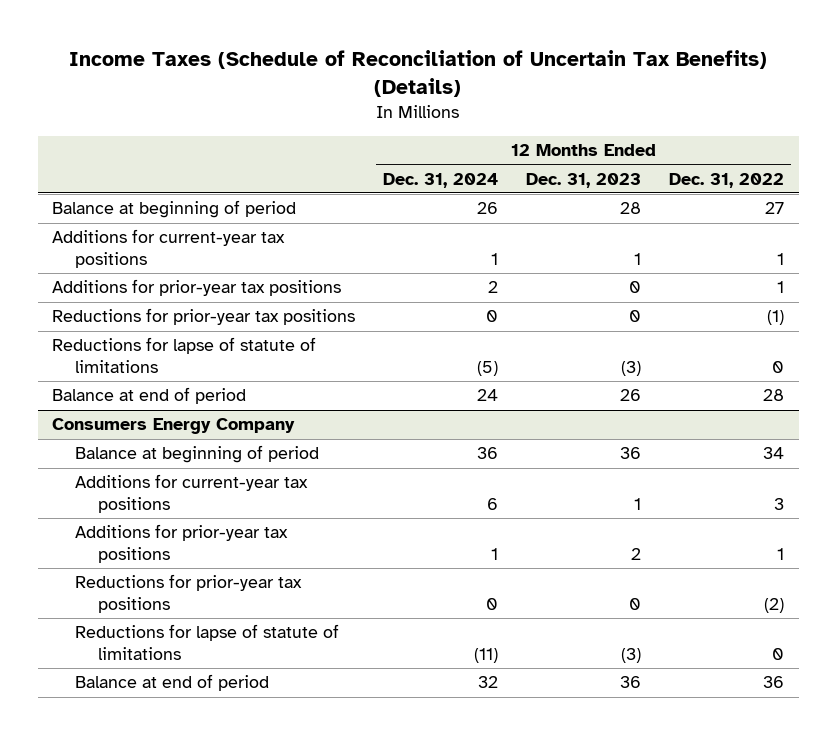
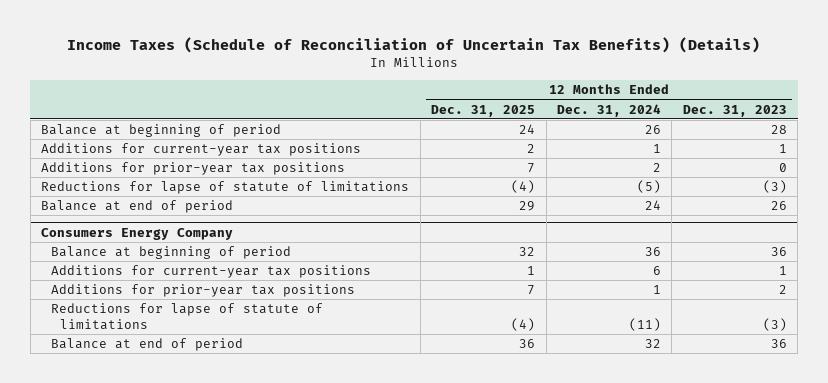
[669,172,785,188] Dec. 31, 2022 -> none
none -> [431,104,536,117] Dec. 31, 2025
[51,308,355,326] Reductions for prior-year tax positions -> none
[74,574,302,613] Reductions for prior-year tax positions -> none

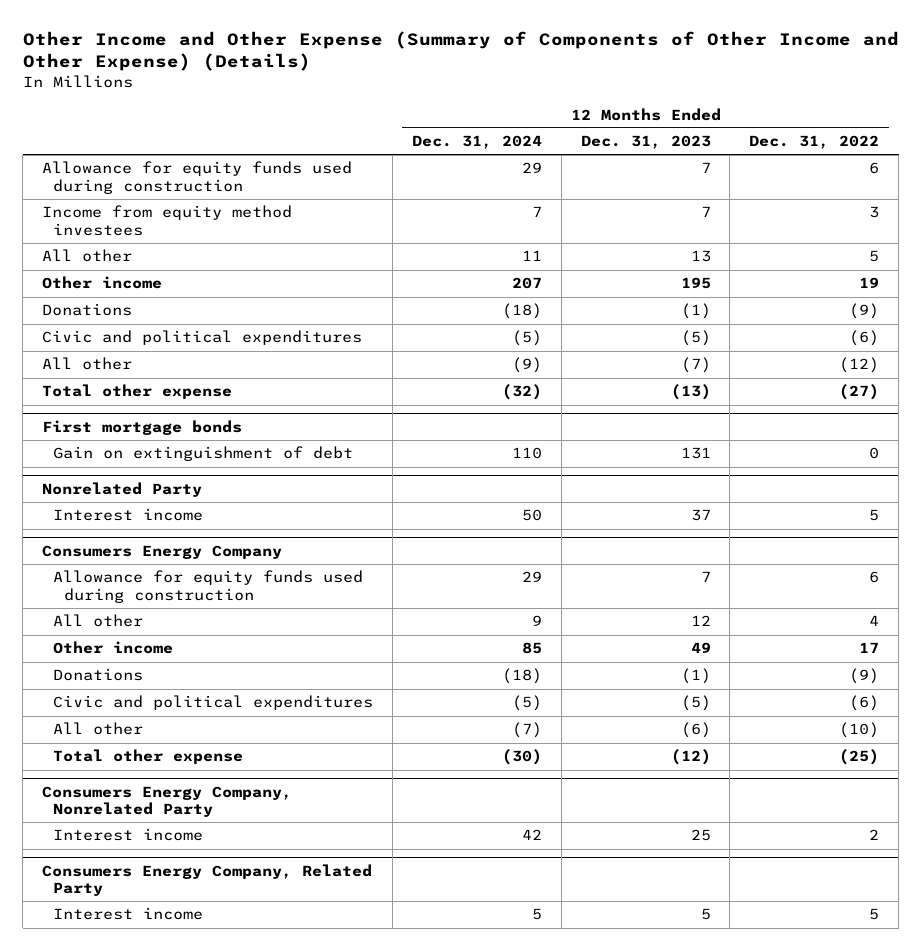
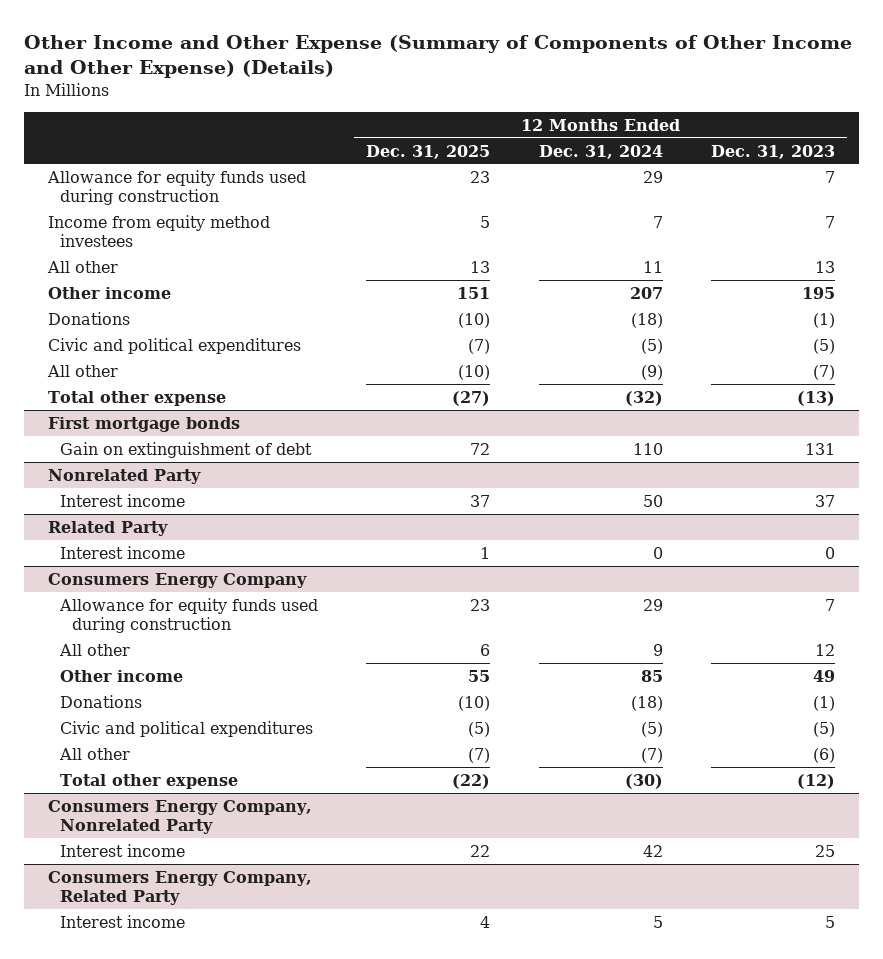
[749,135,880,150] Dec. 31, 2022 -> none
none -> [366,144,491,159] Dec. 31, 2025
none -> [47,520,168,536] Related Party
none -> [60,545,186,559] Interest income

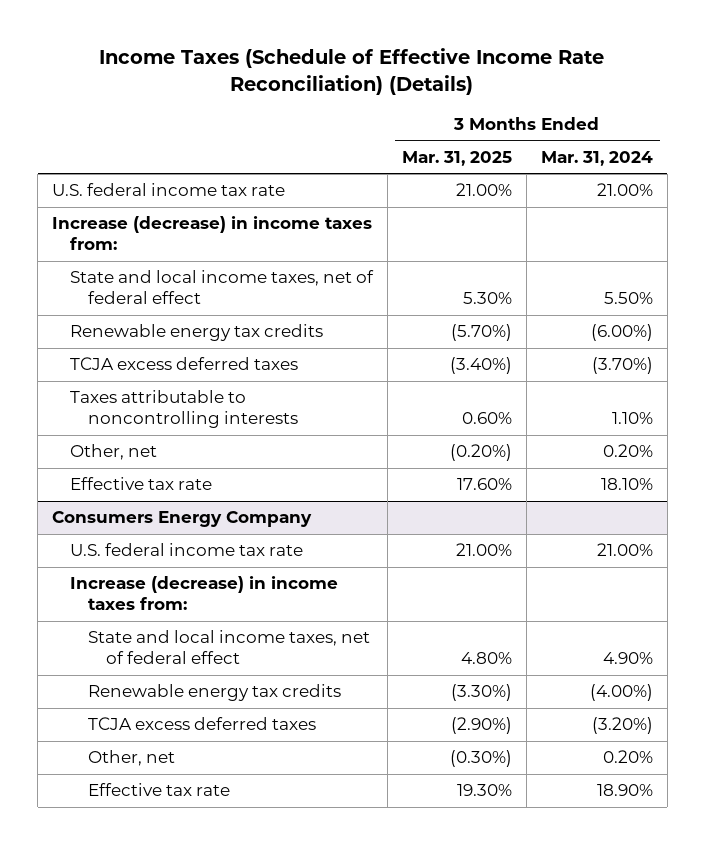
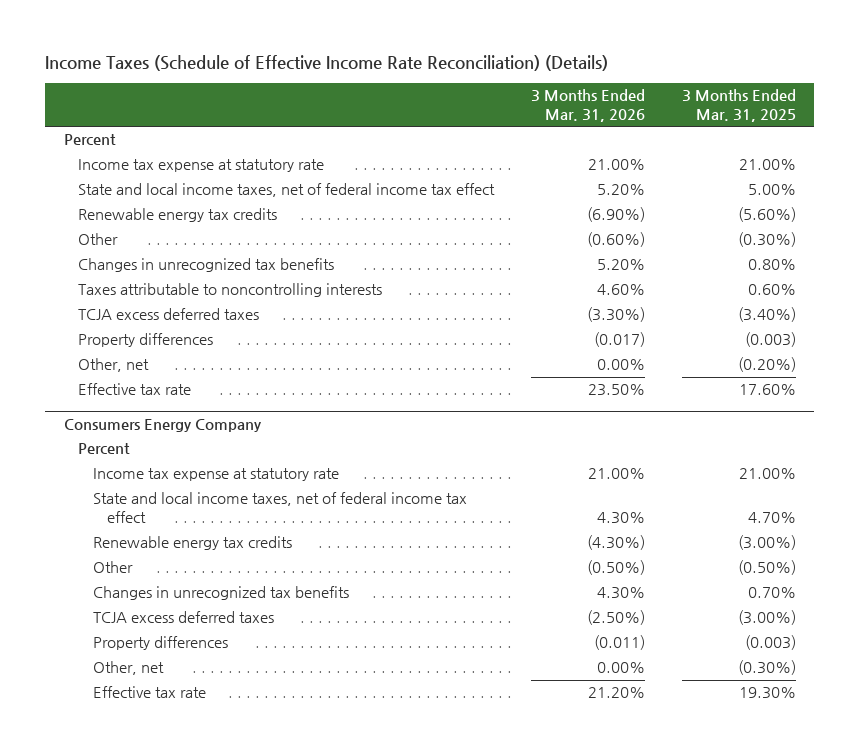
[540,151,653,167] Mar. 31, 2024 -> none
none -> [530,89,645,122] 3 Months Ended Mar. 31, 2026
[52,216,373,251] Increase (decrease) in income taxes from: -> none
none -> [63,134,116,146] Percent
[52,183,286,197] U.S. federal income tax rate -> [78,159,325,173] Income tax expense at statutory rate
[69,270,374,305] State and local income taxes, net of federal effect -> [78,183,496,198] State and local income taxes, net of federal income tax effect
[462,292,512,305] 5.30% -> [747,184,796,196] 5.00%
[450,324,512,342] (5.70%) -> [737,207,796,223] (5.60%)
none -> [78,233,119,246] Other
none -> [78,258,335,273] Changes in unrecognized tax benefits
[69,357,298,371] TCJA excess deferred taxes -> [78,308,260,321] TCJA excess deferred taxes
none -> [78,333,214,348] Property differences
[69,576,338,611] Increase (decrease) in income taxes from: -> none
none -> [78,443,131,455] Percent
[69,543,303,557] U.S. federal income tax rate -> [92,468,339,482] Income tax expense at statutory rate
[87,630,370,665] State and local income taxes, net of federal effect -> [92,492,467,524] State and local income taxes, net of federal income tax effect
[460,652,512,665] 4.80% -> [747,512,796,524] 4.70%
[450,684,512,702] (3.30%) -> [737,535,796,551] (3.00%)
none -> [92,561,133,574] Other
none -> [92,586,349,601] Changes in unrecognized tax benefits
[450,717,512,735] (2.90%) -> [737,610,796,626] (3.00%)
none -> [92,636,228,651] Property differences

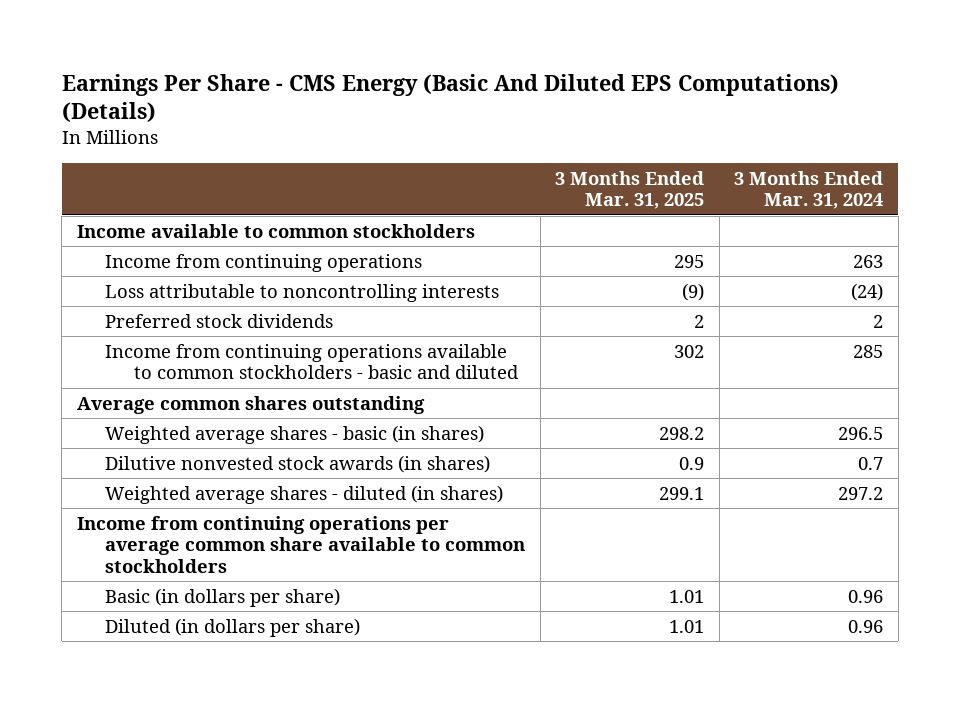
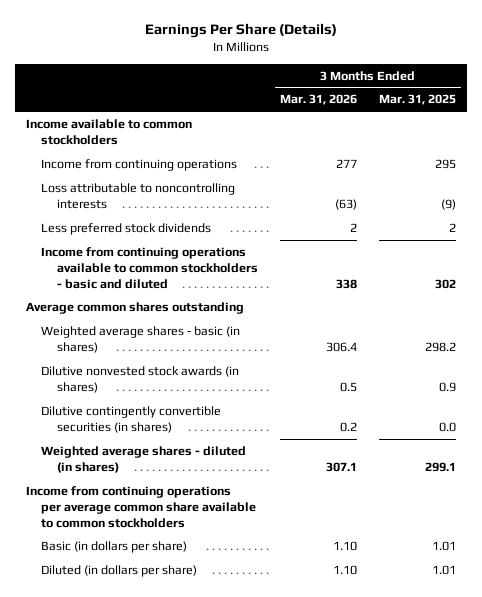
[61,73,839,123] Earnings Per Share - CMS Energy (Basic And Diluted EPS Computations) (Details) -> [144,23,337,39] Earnings Per Share (Details)
[734,170,884,210] 3 Months Ended Mar. 31, 2024 -> none
none -> [280,94,358,106] Mar. 31, 2026
[105,313,334,328] Preferred stock dividends -> [41,222,212,235] Less preferred stock dividends
none -> [41,405,222,433] Dilutive contingently convertible securities (in shares)

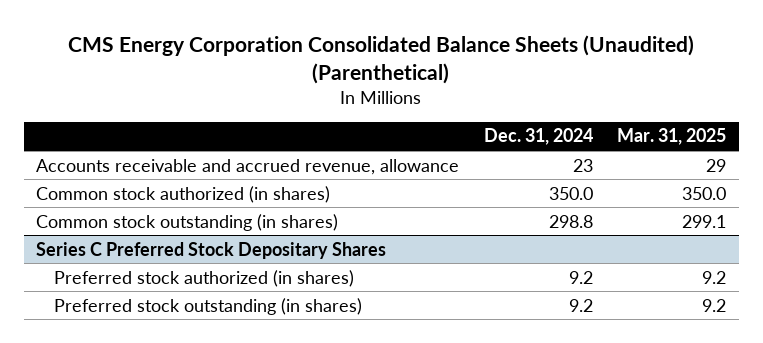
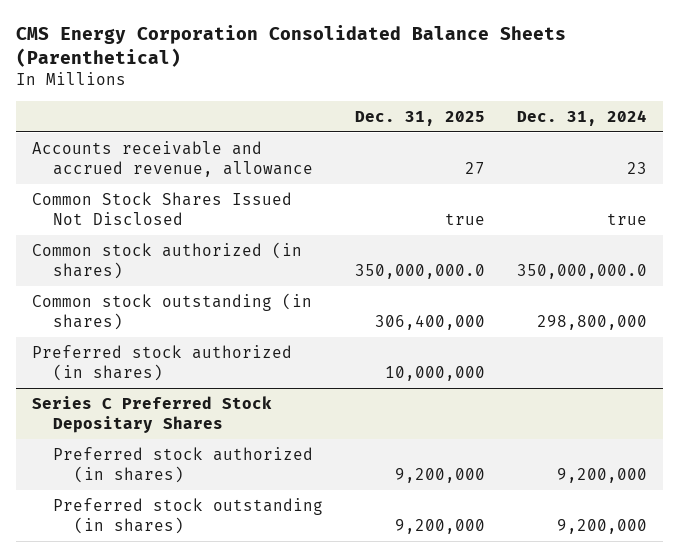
[68,34,695,84] CMS Energy Corporation Consolidated Balance Sheets (Unaudited) (Parenthetical) -> [16,25,567,68] CMS Energy Corporation Consolidated Balance Sheets (Parenthetical)
[617,128,727,146] Mar. 31, 2025 -> none
none -> [354,110,485,126] Dec. 31, 2025
none -> [32,191,293,225] Common Stock Shares Issued Not Disclosed
[548,186,593,200] 350.0 -> [516,263,647,279] 350,000,000.0
[548,214,593,228] 298.8 -> [536,314,647,330] 298,800,000
none -> [32,344,293,381] Preferred stock authorized (in shares)
[568,270,593,284] 9.2 -> [556,467,647,483] 9,200,000
[568,298,593,312] 9.2 -> [556,518,647,534] 9,200,000

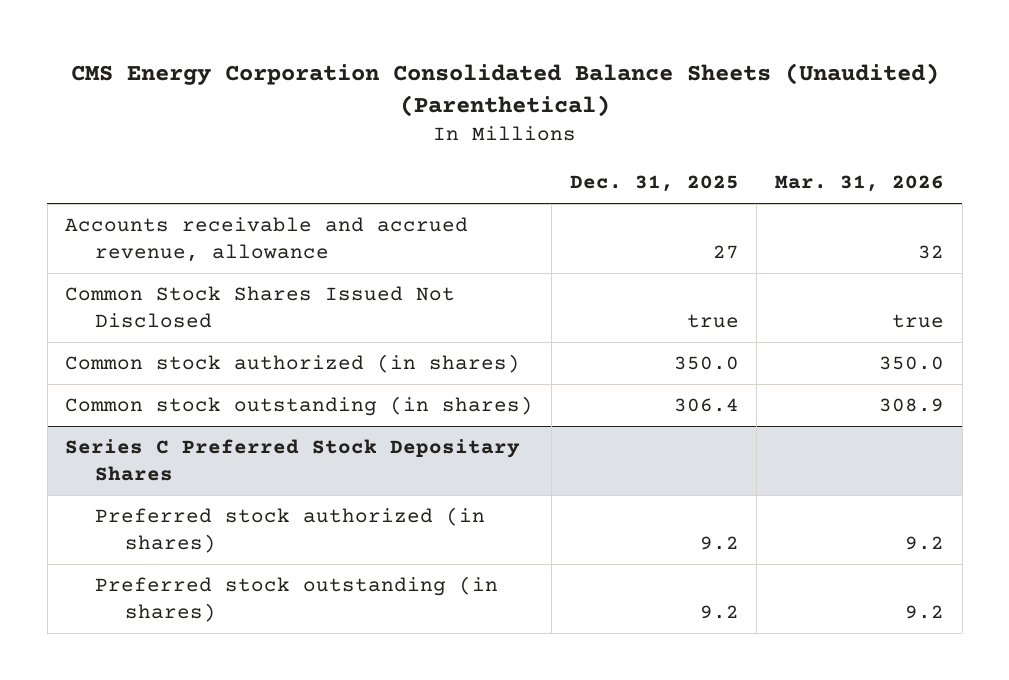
[16,25,567,68] CMS Energy Corporation Consolidated Balance Sheets (Parenthetical) -> [70,62,939,118] CMS Energy Corporation Consolidated Balance Sheets (Unaudited) (Parenthetical)
[516,109,647,126] Dec. 31, 2024 -> none
none -> [775,175,945,193] Mar. 31, 2026
[32,344,293,381] Preferred stock authorized (in shares) -> none
[354,263,485,279] 350,000,000.0 -> [673,355,739,370] 350.0
[374,314,485,330] 306,400,000 -> [673,397,739,412] 306.4
[394,467,485,483] 9,200,000 -> [699,536,739,551] 9.2
[394,518,485,534] 9,200,000 -> [699,605,739,620] 9.2

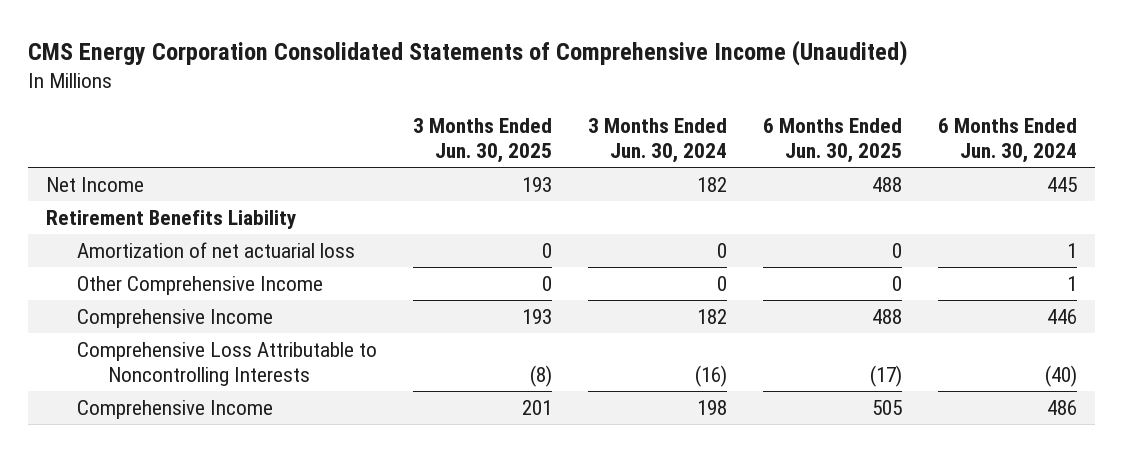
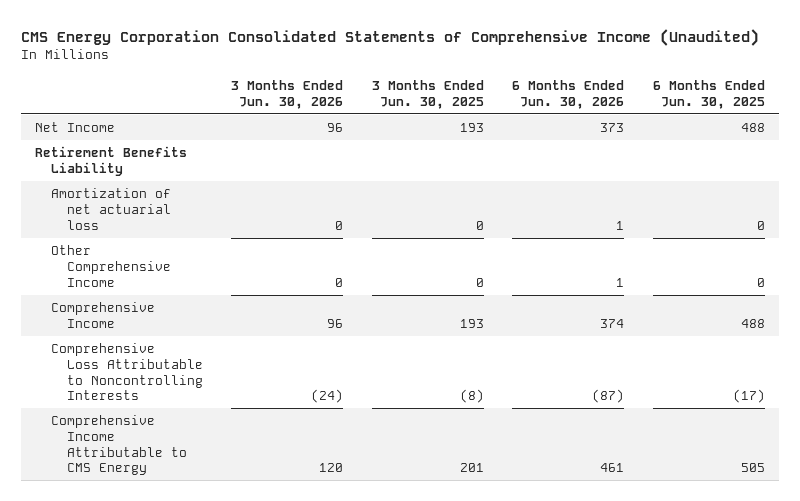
[587,118,727,164] 3 Months Ended Jun. 30, 2024 -> none
[937,118,1077,164] 6 Months Ended Jun. 30, 2024 -> none
none -> [231,79,344,109] 3 Months Ended Jun. 30, 2026
none -> [512,79,625,109] 6 Months Ended Jun. 30, 2026
[77,399,274,419] Comprehensive Income -> [50,415,187,476] Comprehensive Income Attributable to CMS Energy

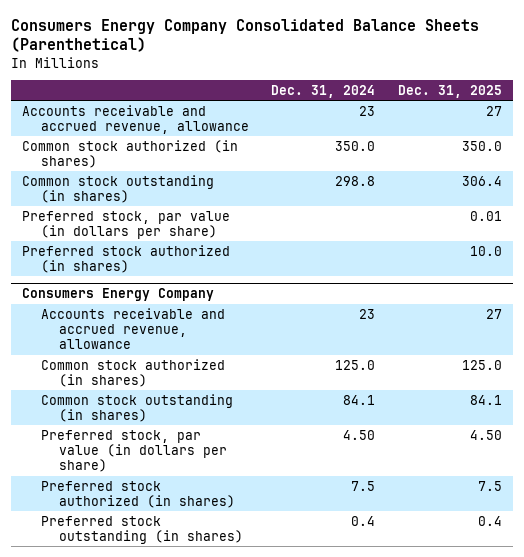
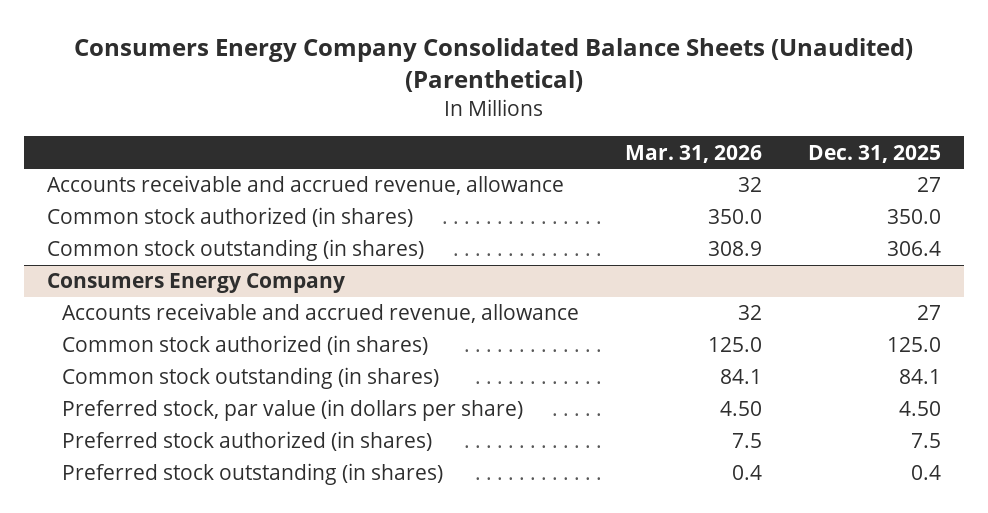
[11,18,480,53] Consumers Energy Company Consolidated Balance Sheets (Parenthetical) -> [73,37,913,92] Consumers Energy Company Consolidated Balance Sheets (Unaudited) (Parenthetical)
[271,84,376,98] Dec. 31, 2024 -> none
none -> [625,144,763,163] Mar. 31, 2026
[22,210,231,239] Preferred stock, par value (in dollars per share) -> none
[22,244,231,273] Preferred stock authorized (in shares) -> none

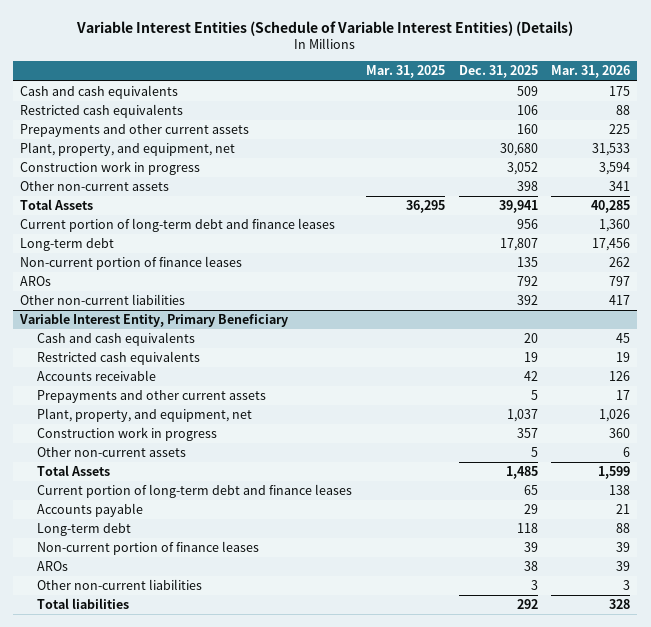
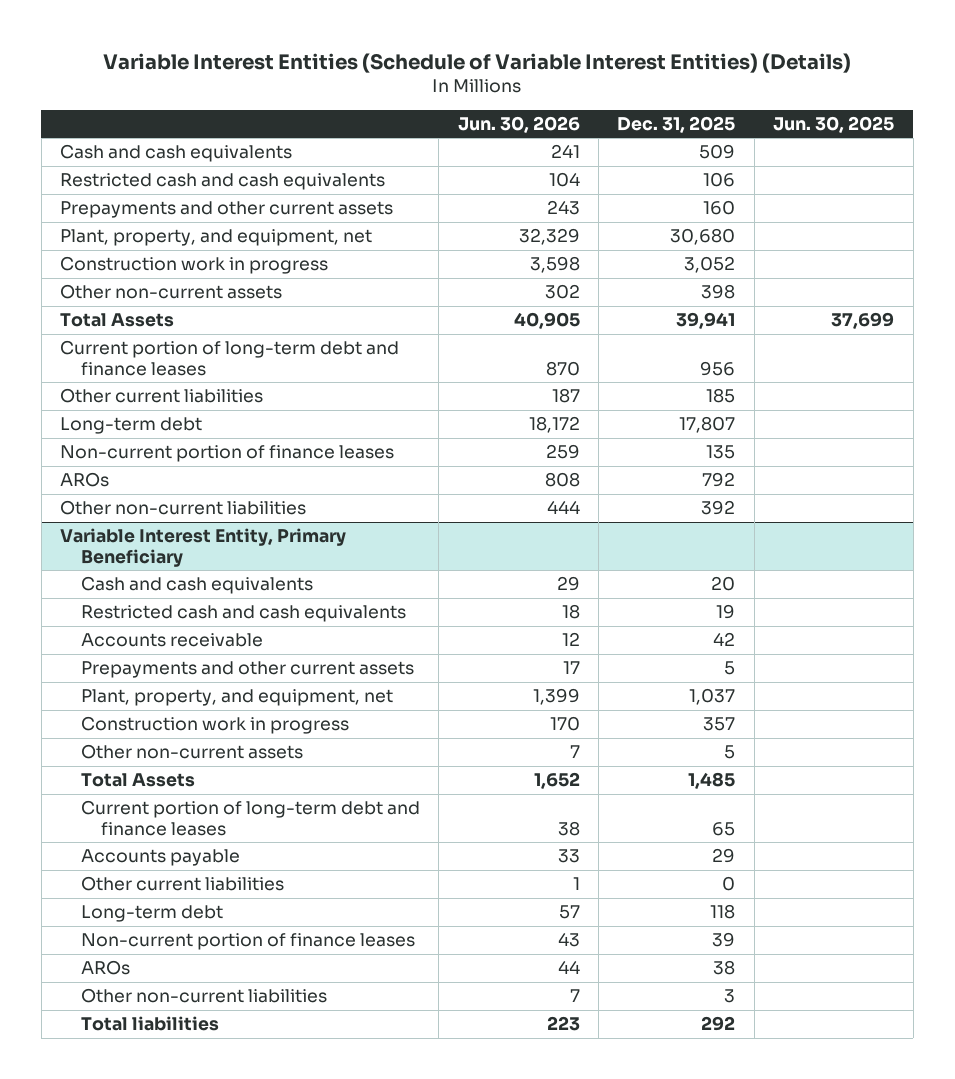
[366,65,446,79] Mar. 31, 2025 -> none
[551,65,631,79] Mar. 31, 2026 -> none
none -> [457,115,580,133] Jun. 30, 2026
none -> [773,115,895,133] Jun. 30, 2025
[20,104,184,119] Restricted cash equivalents -> [60,173,386,191] Restricted cash and cash equivalents
none -> [60,388,264,404] Other current liabilities
[37,351,201,366] Restricted cash equivalents -> [80,605,406,623] Restricted cash and cash equivalents
none -> [80,876,284,892] Other current liabilities

